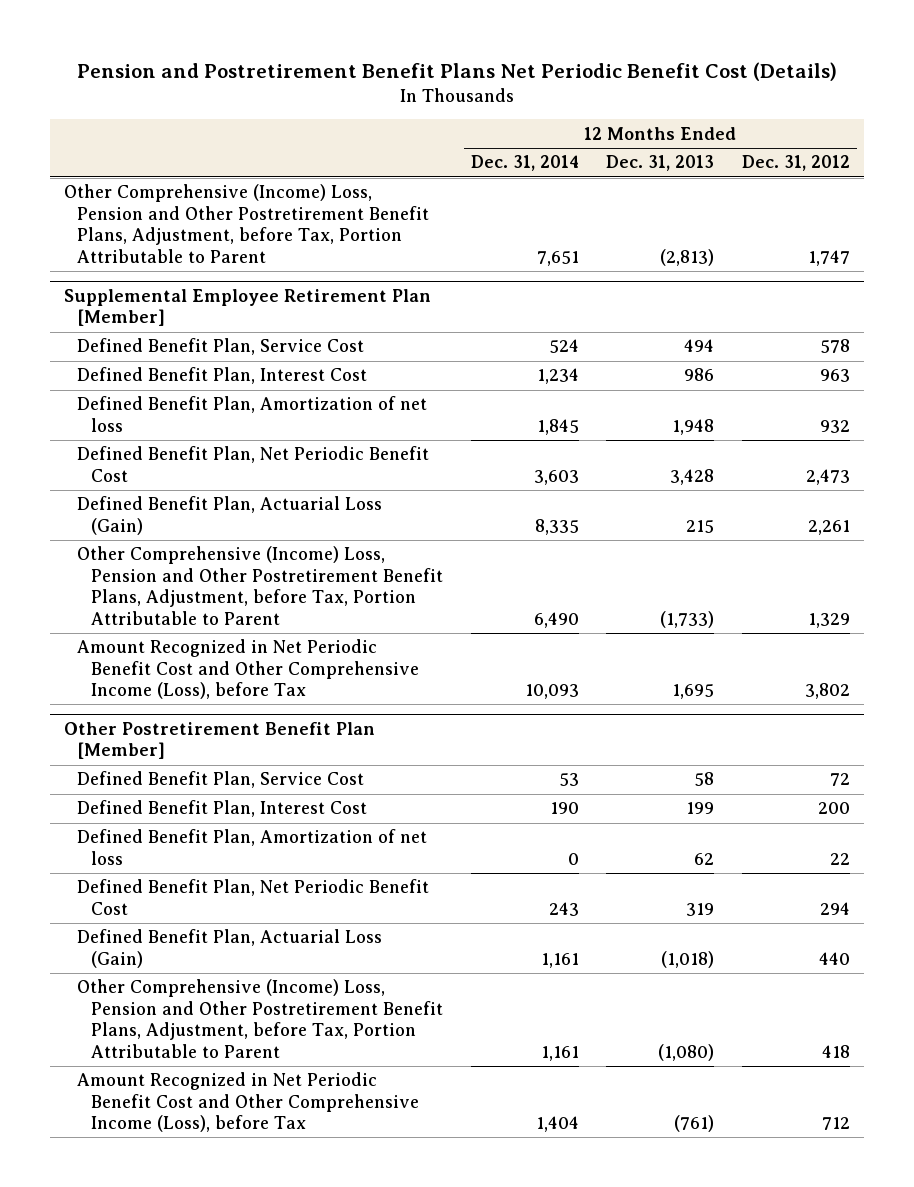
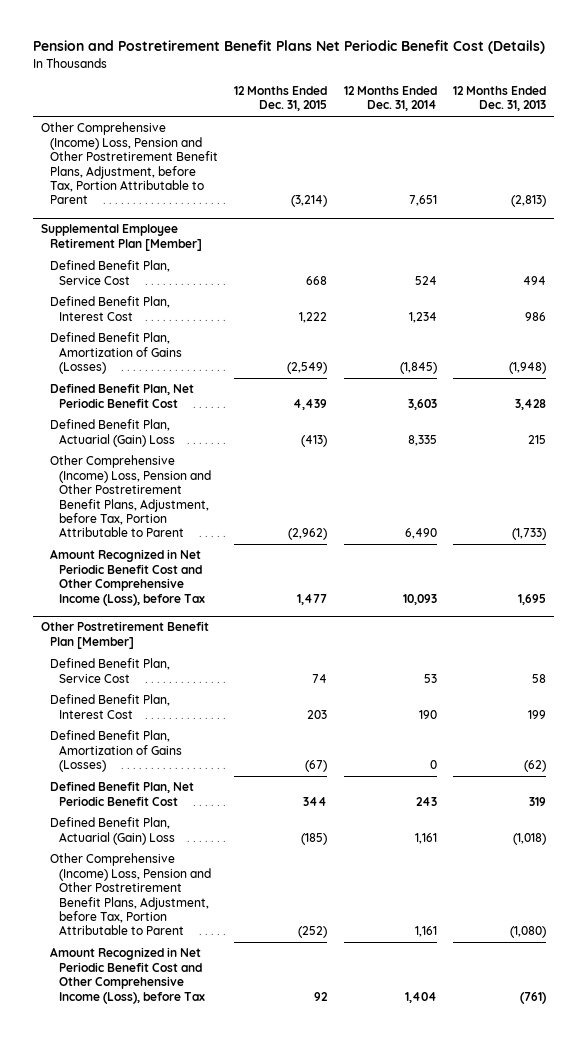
[742,155,851,172] Dec. 31, 2012 -> none
none -> [234,85,328,112] 12 Months Ended Dec. 31, 2015
[77,396,428,432] Defined Benefit Plan, Amortization of net loss -> [49,332,182,375] Defined Benefit Plan, Amortization of Gains (Losses)
[536,418,579,435] 1,845 -> [399,362,437,375] (1,845)
[672,418,715,435] 1,948 -> [508,362,546,375] (1,948)
[77,496,383,535] Defined Benefit Plan, Actuarial Loss (Gain) -> [49,419,175,447] Defined Benefit Plan, Actuarial (Gain) Loss
[77,829,428,865] Defined Benefit Plan, Amortization of net loss -> [49,730,182,773] Defined Benefit Plan, Amortization of Gains (Losses)
[694,852,715,865] 62 -> [523,760,546,773] (62)
[77,929,383,968] Defined Benefit Plan, Actuarial Loss (Gain) -> [49,817,175,845] Defined Benefit Plan, Actuarial (Gain) Loss

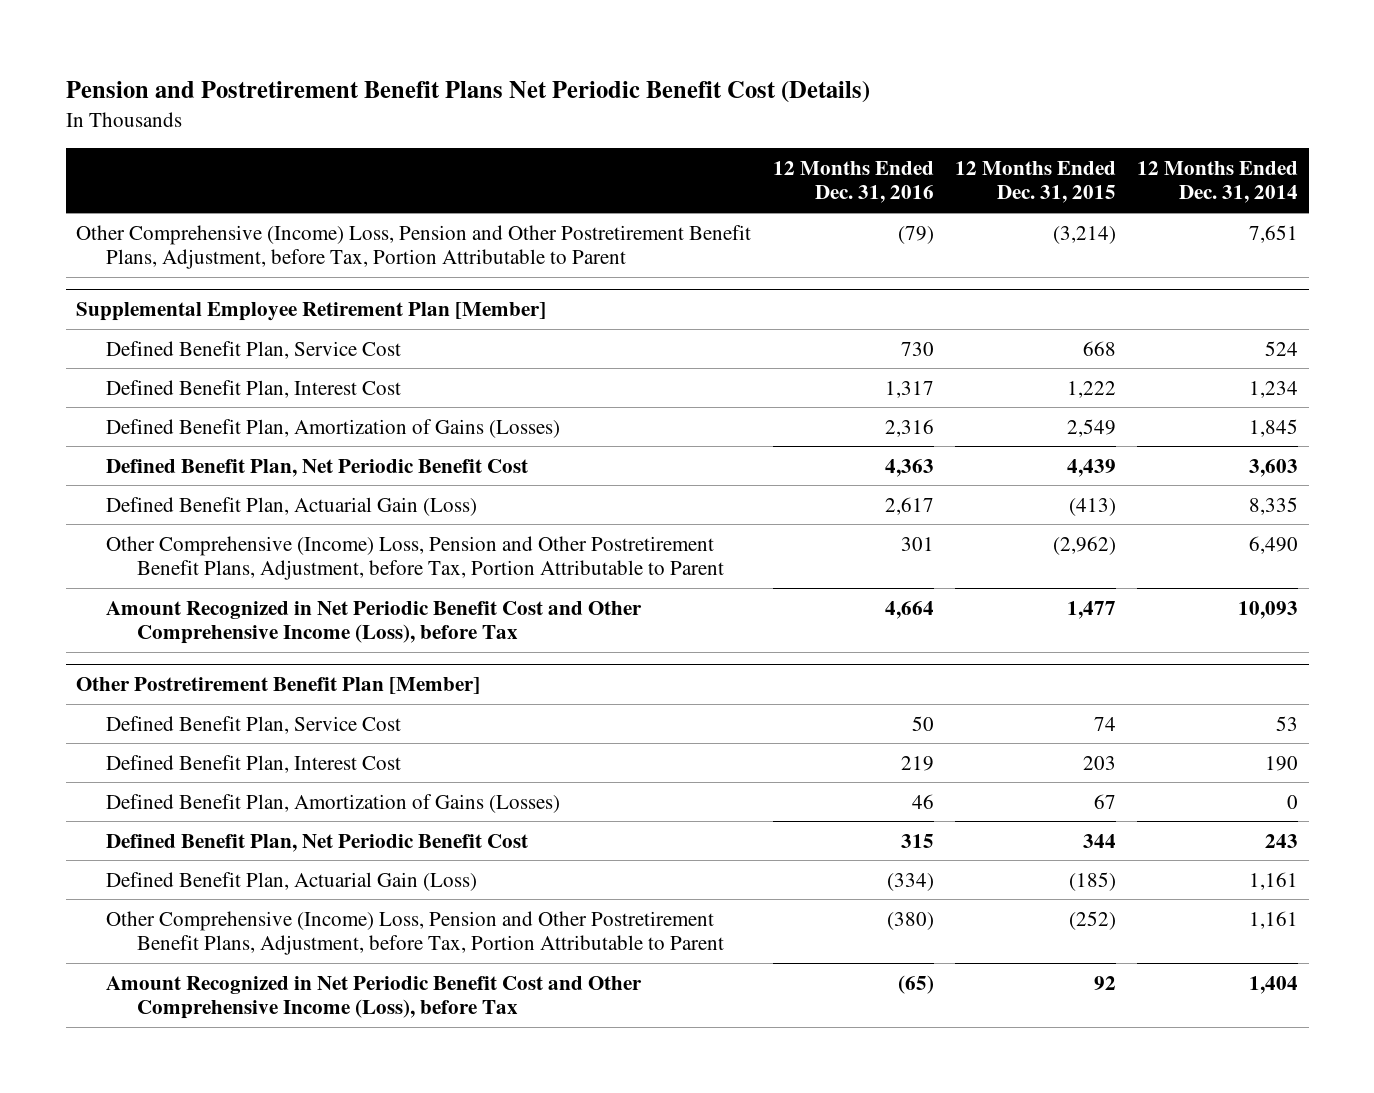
[452,85,546,112] 12 Months Ended Dec. 31, 2013 -> none
none -> [772,160,934,204] 12 Months Ended Dec. 31, 2016
[287,362,328,375] (2,549) -> [1066,418,1116,437] 2,549
[399,362,437,375] (1,845) -> [1248,418,1298,437] 1,845
[49,419,175,447] Defined Benefit Plan, Actuarial (Gain) Loss -> [106,496,478,516] Defined Benefit Plan, Actuarial Gain (Loss)
[305,760,328,773] (67) -> [1093,793,1116,809] 67
[49,817,175,845] Defined Benefit Plan, Actuarial (Gain) Loss -> [106,871,478,891] Defined Benefit Plan, Actuarial Gain (Loss)

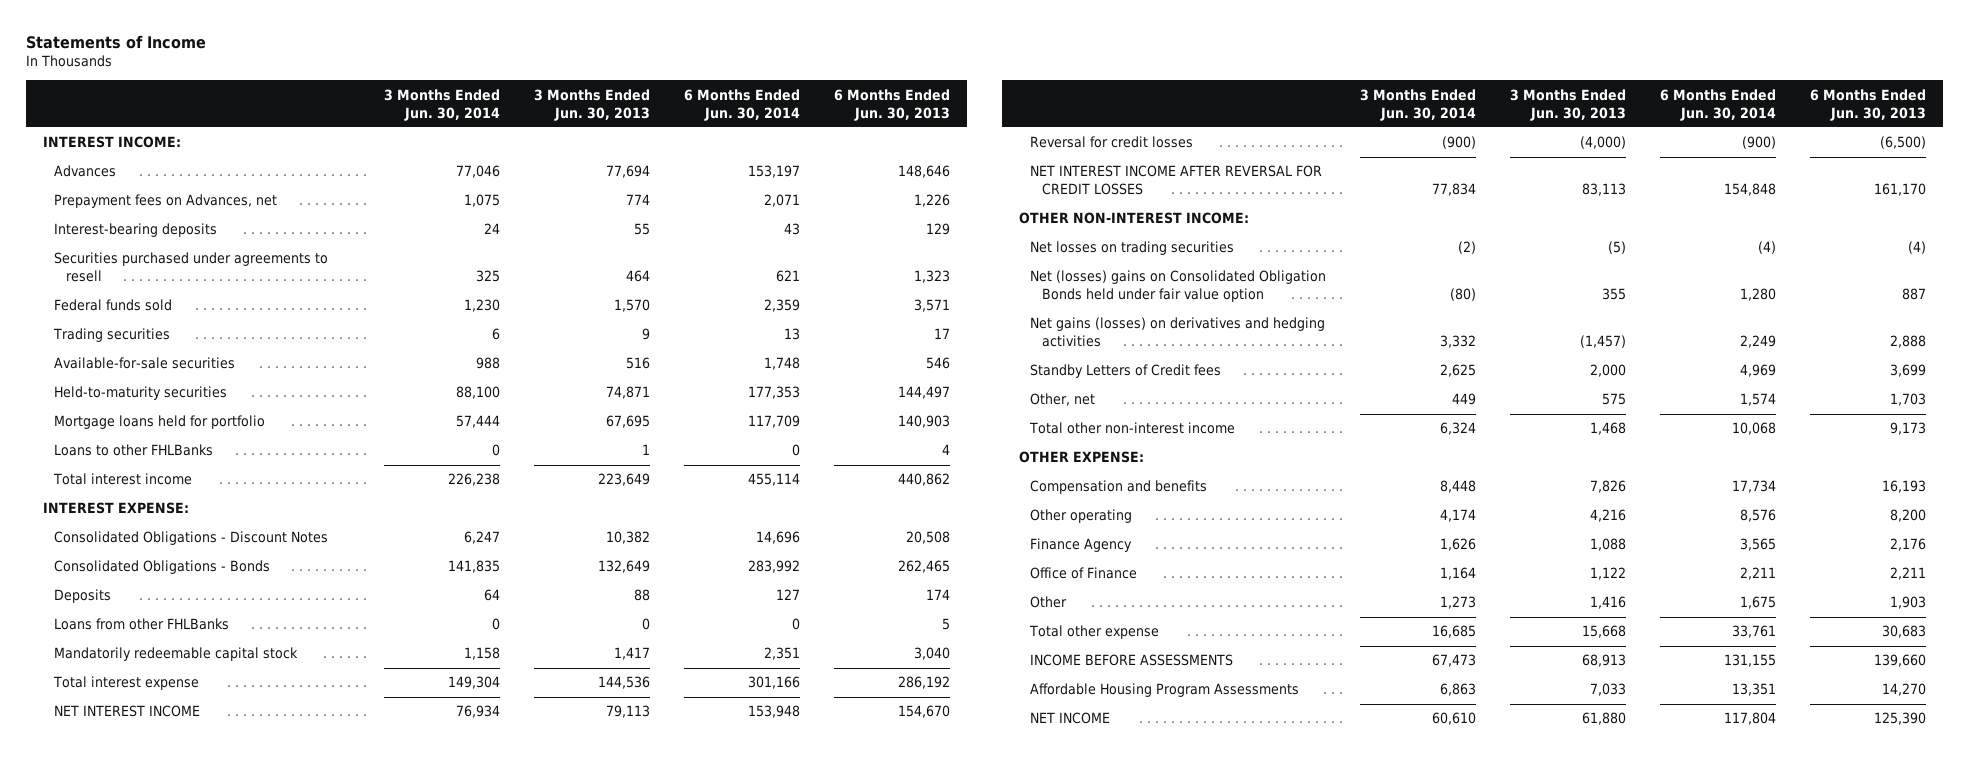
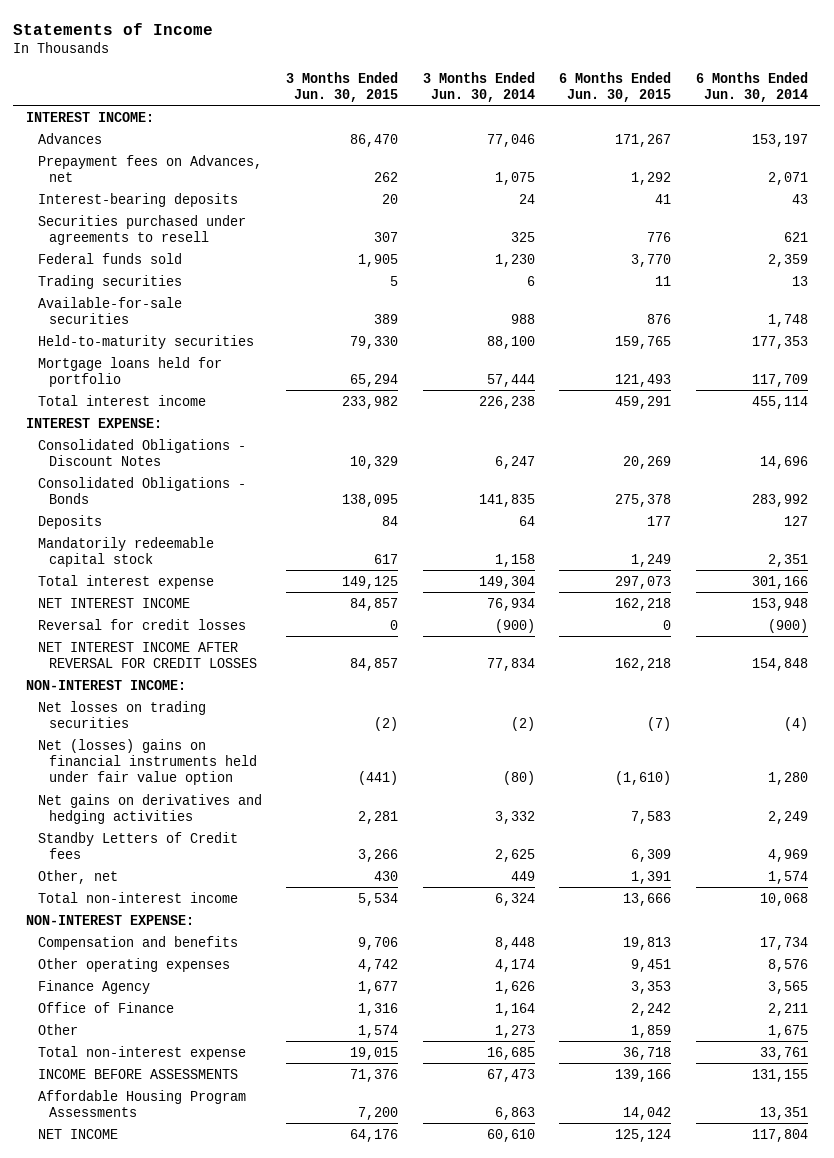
[534,88,651,121] 3 Months Ended Jun. 30, 2013 -> none
[833,88,950,121] 6 Months Ended Jun. 30, 2013 -> none
none -> [286,71,399,102] 3 Months Ended Jun. 30, 2015
none -> [559,71,672,102] 6 Months Ended Jun. 30, 2015
[54,444,214,457] Loans to other FHLBanks -> none
[54,618,230,631] Loans from other FHLBanks -> none
[1018,212,1249,225] OTHER NON-INTEREST INCOME: -> [25,679,186,690] NON-INTEREST INCOME:
[1030,270,1327,303] Net (losses) gains on Consolidated Obligation Bonds held under fair value option -> [37,738,258,786] Net (losses) gains on financial instruments held under fair value option
[1030,317,1326,348] Net gains (losses) on derivatives and hedging activities -> [37,793,262,824] Net gains on derivatives and hedging activities
[1029,422,1236,435] Total other non-interest income -> [37,891,238,903] Total non-interest income
[1018,451,1144,464] OTHER EXPENSE: -> [25,914,194,925] NON-INTEREST EXPENSE:
[1030,509,1133,524] Other operating -> [37,957,230,972] Other operating expenses
[1029,625,1160,640] Total other expense -> [37,1045,246,1060] Total non-interest expense

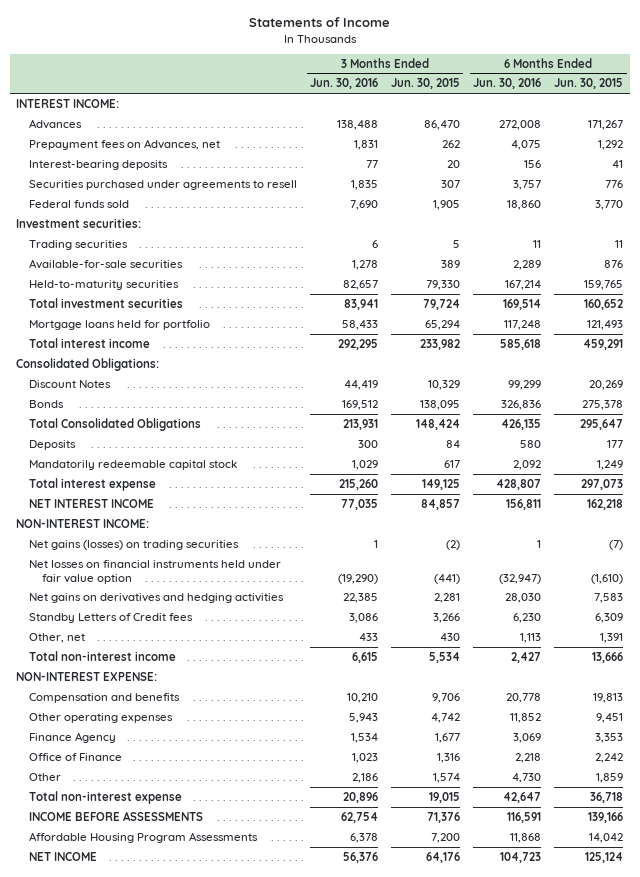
[422,71,535,102] 3 Months Ended Jun. 30, 2014 -> none
[695,71,808,102] 6 Months Ended Jun. 30, 2014 -> none
none -> [310,78,379,90] Jun. 30, 2016
none -> [473,78,542,90] Jun. 30, 2016
none -> [16,217,142,228] Investment securities:
none -> [29,297,184,308] Total investment securities
[25,417,162,428] INTEREST EXPENSE: -> none
none -> [16,357,160,371] Consolidated Obligations:
[37,438,246,466] Consolidated Obligations - Discount Notes -> [29,379,112,388] Discount Notes
[37,476,246,504] Consolidated Obligations - Bonds -> [29,399,65,408] Bonds
none -> [29,417,202,431] Total Consolidated Obligations
[37,618,246,630] Reversal for credit losses -> none
[37,641,258,668] NET INTEREST INCOME AFTER REVERSAL FOR CREDIT LOSSES -> none
[37,700,206,728] Net losses on trading securities -> [29,539,240,550] Net gains (losses) on trading securities
[37,738,258,786] Net (losses) gains on financial instruments held under fair value option -> [29,559,282,584] Net losses on financial instruments held under fair value option

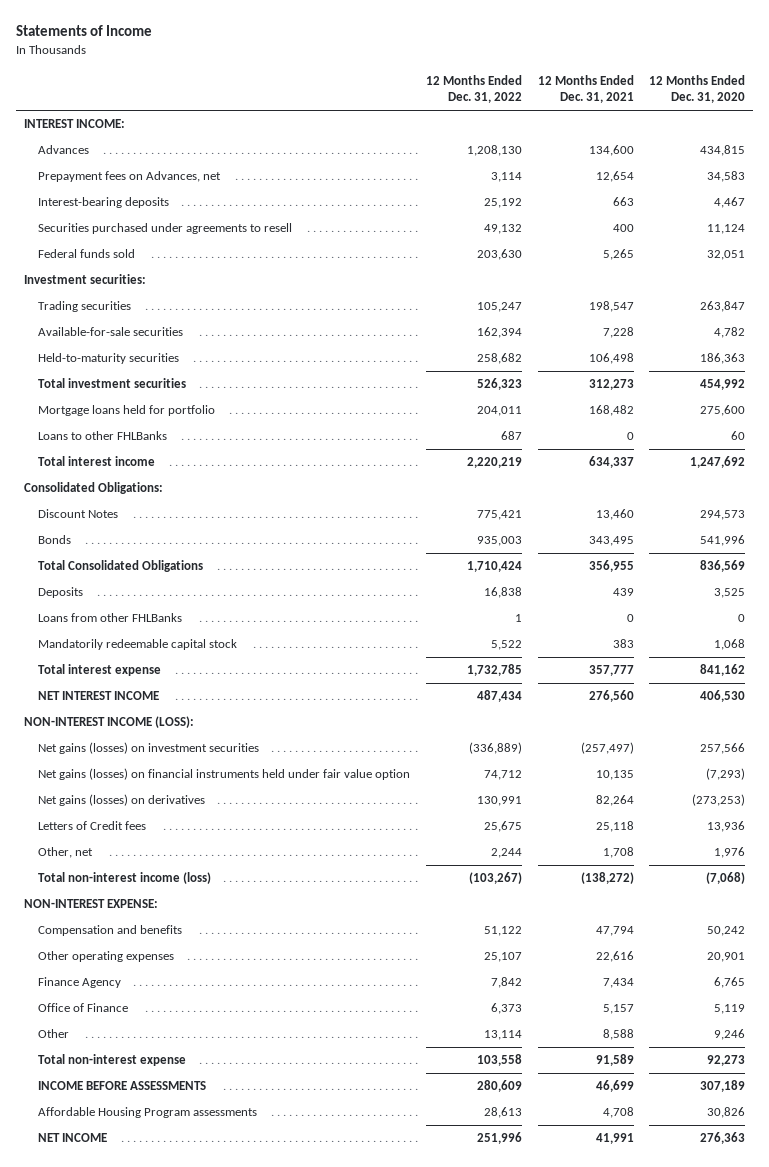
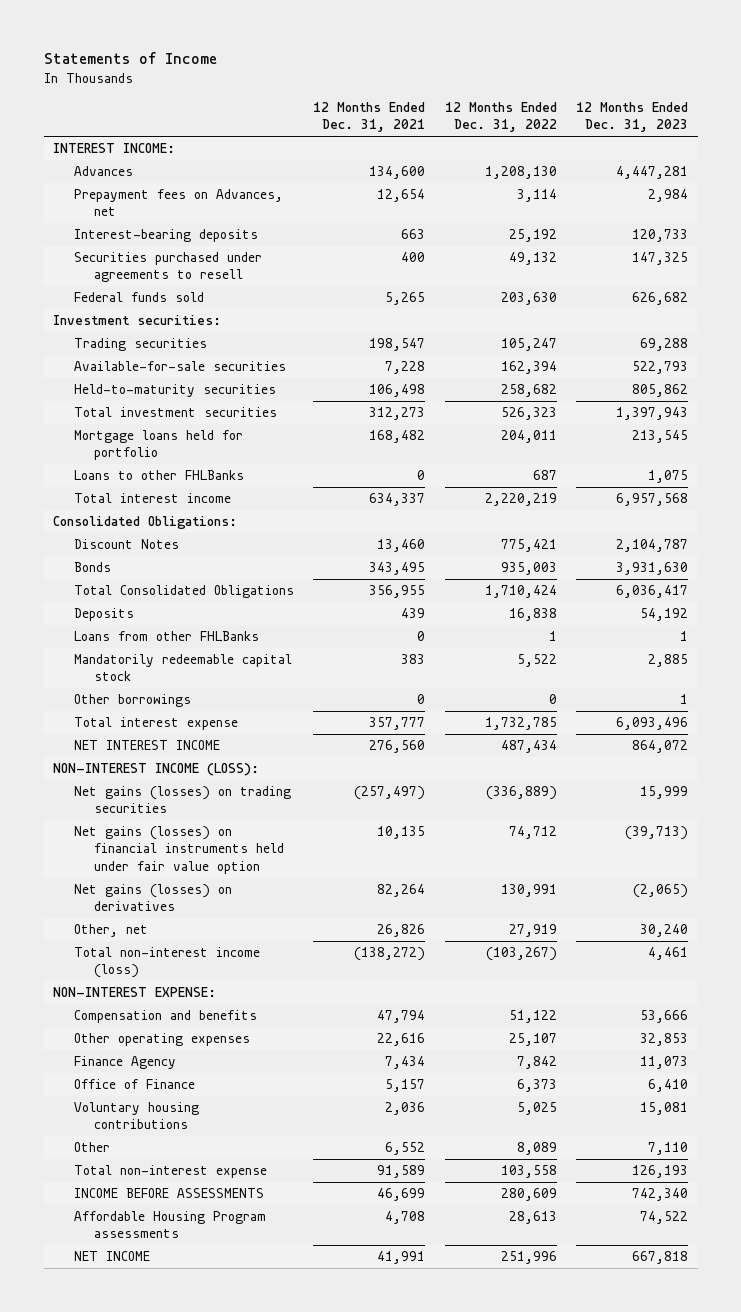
[649,74,746,104] 12 Months Ended Dec. 31, 2020 -> none
none -> [576,102,689,133] 12 Months Ended Dec. 31, 2023
none -> [73,694,191,708] Other borrowings
[38,742,260,755] Net gains (losses) on investment securities -> [73,786,291,814] Net gains (losses) on trading securities
[38,821,147,831] Letters of Credit fees -> none
[491,848,523,859] 2,244 -> [508,924,557,938] 27,919
[602,847,634,859] 1,708 -> [377,924,426,938] 26,826
none -> [73,1102,199,1130] Voluntary housing contributions
[484,1030,523,1041] 13,114 -> [516,1142,557,1156] 8,089
[602,1029,634,1041] 8,588 -> [385,1142,426,1156] 6,552

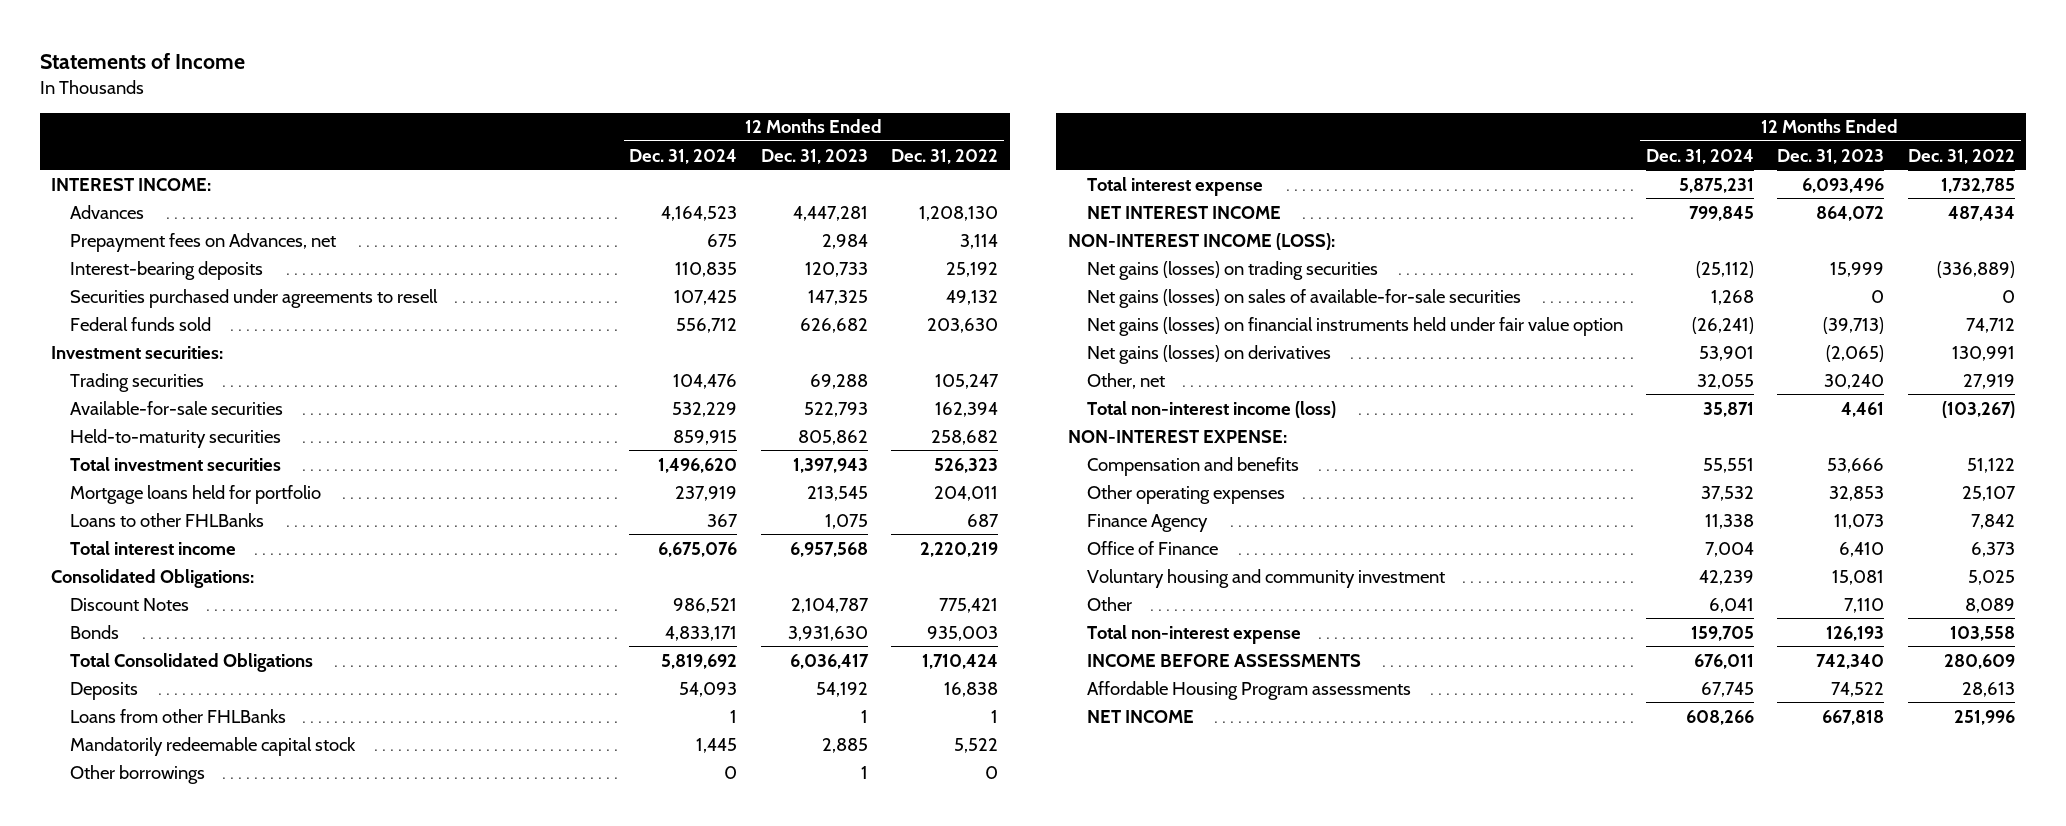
[313,102,426,133] 12 Months Ended Dec. 31, 2021 -> none
none -> [629,148,738,164] Dec. 31, 2024
none -> [1086,288,1521,308] Net gains (losses) on sales of available-for-sale securities
[73,1102,199,1130] Voluntary housing contributions -> [1086,568,1445,588] Voluntary housing and community investment

